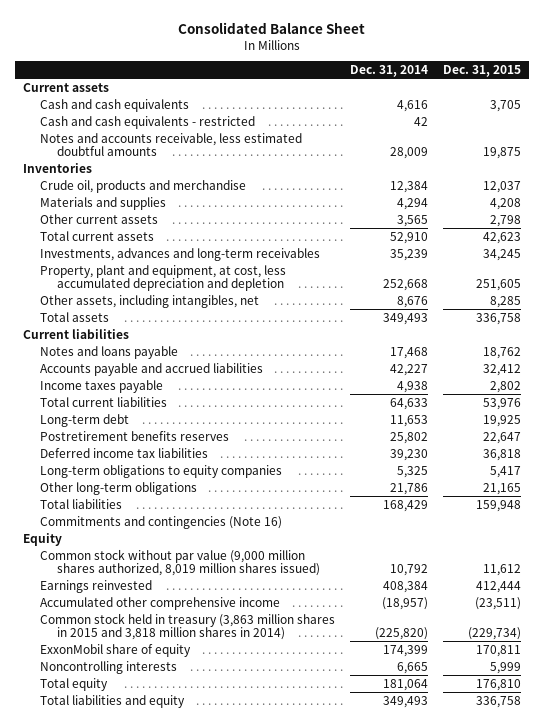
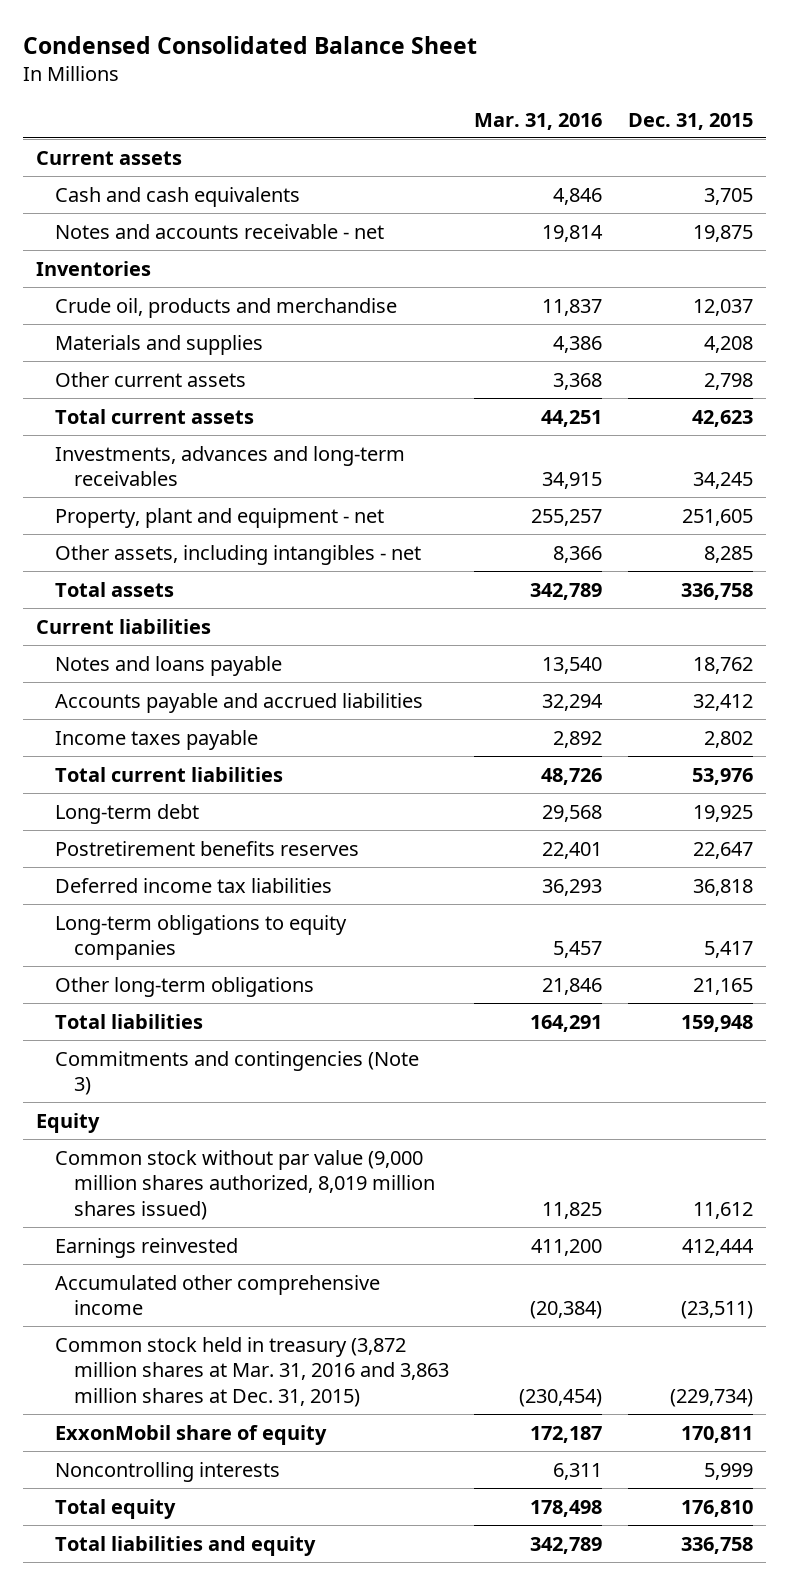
[178,21,366,34] Consolidated Balance Sheet -> [22,35,477,54] Condensed Consolidated Balance Sheet
[350,65,429,78] Dec. 31, 2014 -> none
none -> [474,112,603,130] Mar. 31, 2016
[40,115,256,129] Cash and cash equivalents - restricted -> none
[40,132,303,157] Notes and accounts receivable, less estimated doubtful amounts -> [54,223,384,239] Notes and accounts receivable - net
[40,264,287,292] Property, plant and equipment, at cost, less accumulated depreciation and depletion -> [54,507,384,528] Property, plant and equipment - net
[40,294,260,308] Other assets, including intangibles, net -> [54,544,421,565] Other assets, including intangibles - net
[40,515,283,529] Commitments and contingencies (Note 16) -> [54,1050,419,1096] Commitments and contingencies (Note 3)
[40,612,336,641] Common stock held in treasury (3,863 million shares in 2015 and 3,818 million shares in 2014) -> [54,1336,449,1407] Common stock held in treasury (3,872 million shares at Mar. 31, 2016 and 3,863 million shares at Dec. 31, 2015)

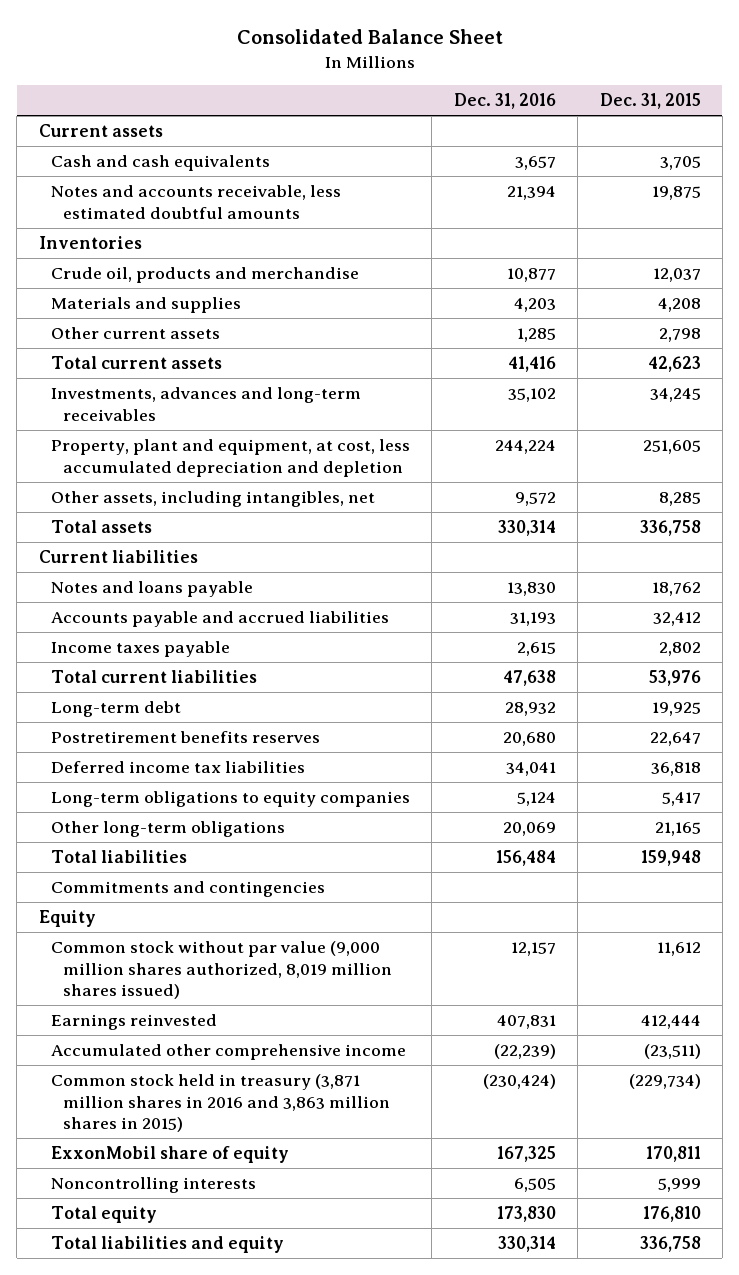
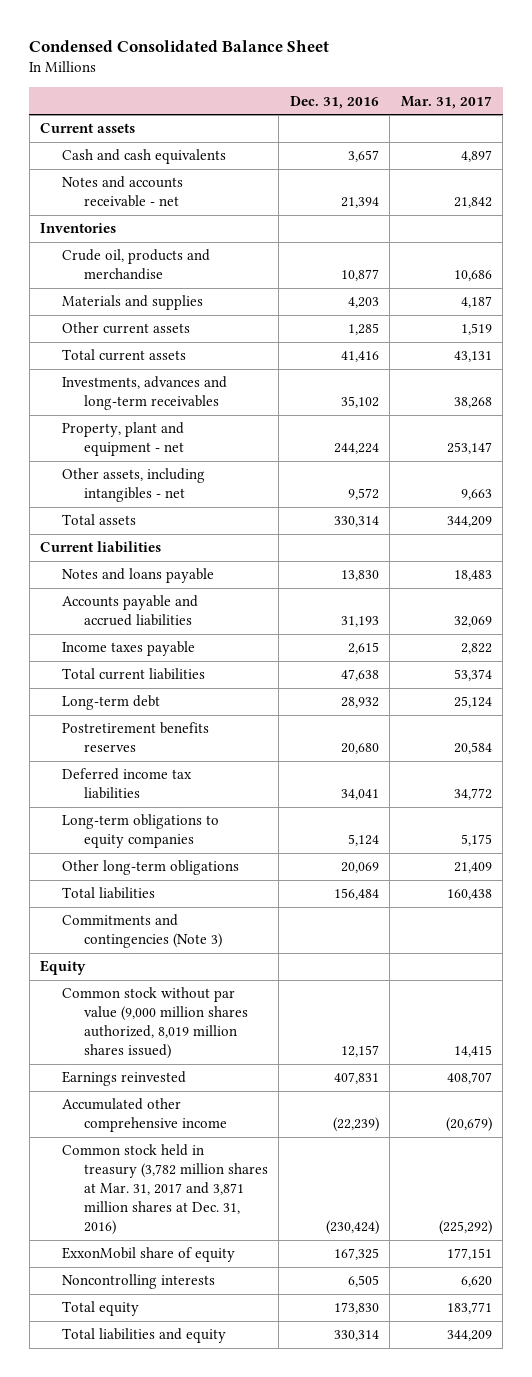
[236,29,503,45] Consolidated Balance Sheet -> [29,40,330,53] Condensed Consolidated Balance Sheet
[599,93,701,110] Dec. 31, 2015 -> none
none -> [400,95,492,109] Mar. 31, 2017
[50,184,341,219] Notes and accounts receivable, less estimated doubtful amounts -> [62,176,184,208] Notes and accounts receivable - net
[50,438,410,477] Property, plant and equipment, at cost, less accumulated depreciation and depletion -> [62,422,185,457] Property, plant and equipment - net
[50,490,375,507] Other assets, including intangibles, net -> [62,468,206,503] Other assets, including intangibles - net
[50,880,325,897] Commitments and contingencies -> [62,914,222,949] Commitments and contingencies (Note 3)
[50,1073,391,1133] Common stock held in treasury (3,871 million shares in 2016 and 3,863 million shares in 2015) -> [62,1144,268,1235] Common stock held in treasury (3,782 million shares at Mar. 31, 2017 and 3,871 million shares at Dec. 31, 2016)

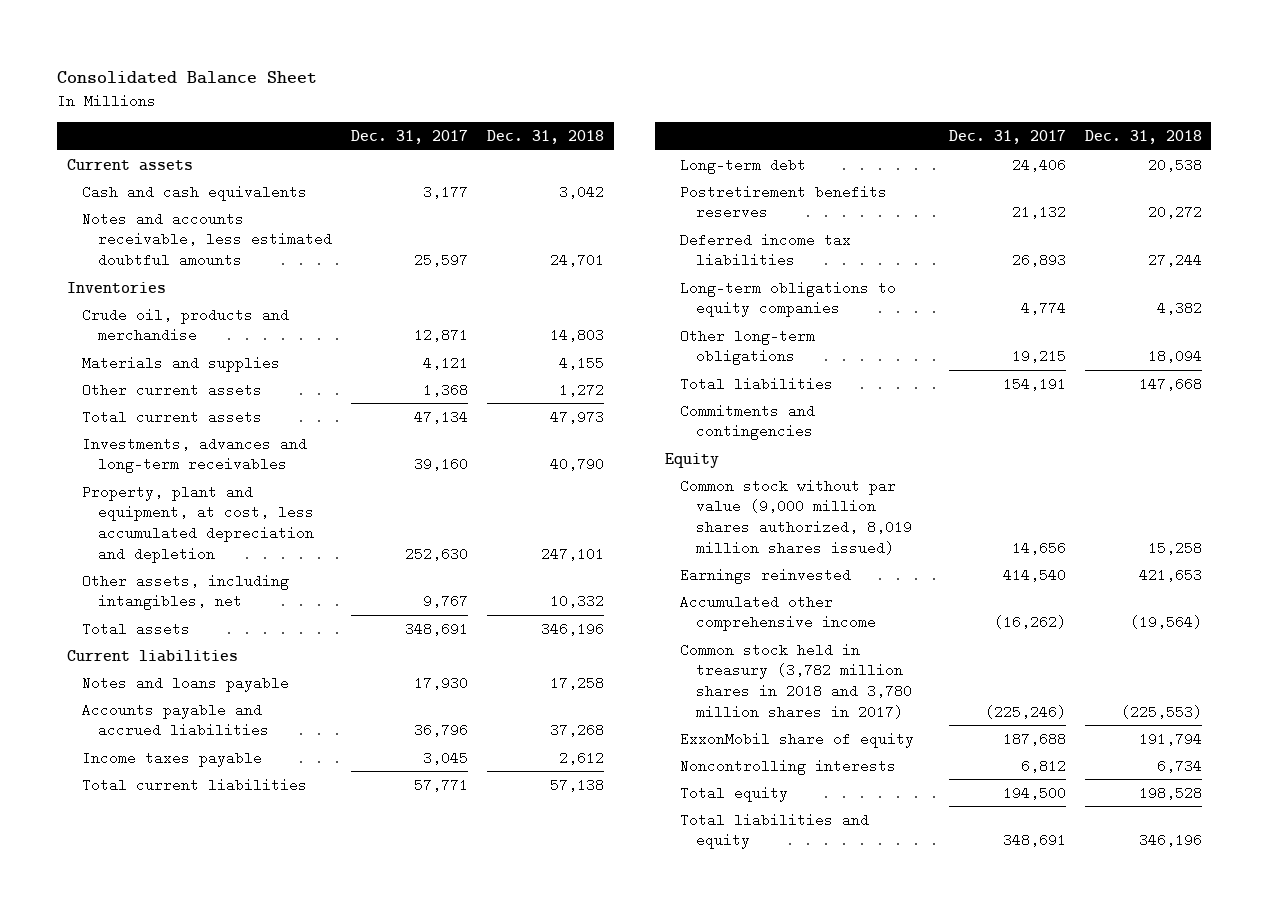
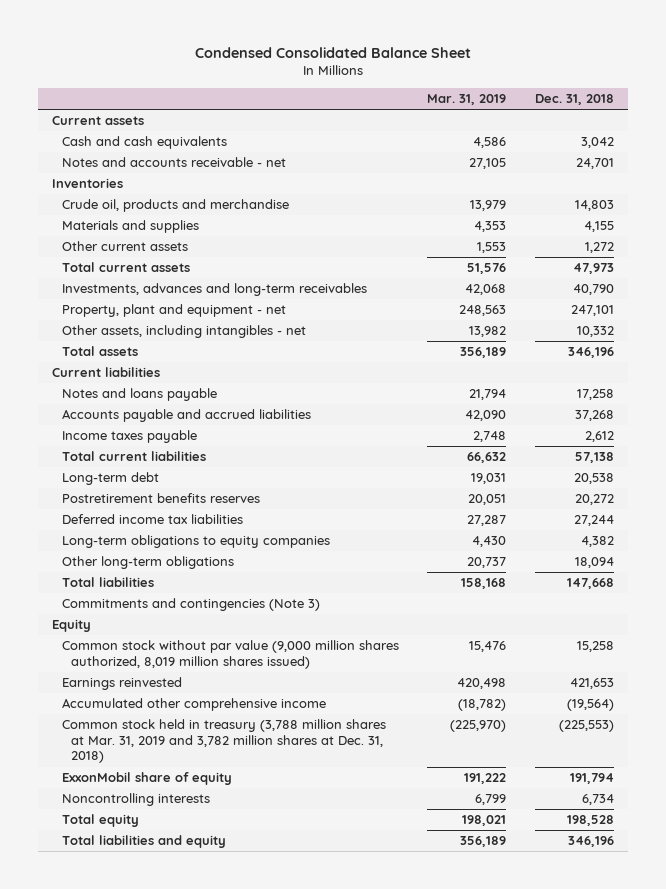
[57,71,318,85] Consolidated Balance Sheet -> [194,46,471,58] Condensed Consolidated Balance Sheet
[351,129,469,144] Dec. 31, 2017 -> none
none -> [427,94,507,106] Mar. 31, 2019
[82,211,333,267] Notes and accounts receivable, less estimated doubtful amounts -> [61,157,286,168] Notes and accounts receivable - net
[82,484,315,563] Property, plant and equipment, at cost, less accumulated depreciation and depletion -> [61,304,286,318] Property, plant and equipment - net
[82,573,290,611] Other assets, including intangibles, net -> [61,325,306,339] Other assets, including intangibles - net
[680,403,816,441] Commitments and contingencies -> [61,598,320,612] Commitments and contingencies (Note 3)
[680,642,912,719] Common stock held in treasury (3,782 million shares in 2018 and 3,780 million shares in 2017) -> [61,719,386,764] Common stock held in treasury (3,788 million shares at Mar. 31, 2019 and 3,782 million shares at Dec. 31, 2018)

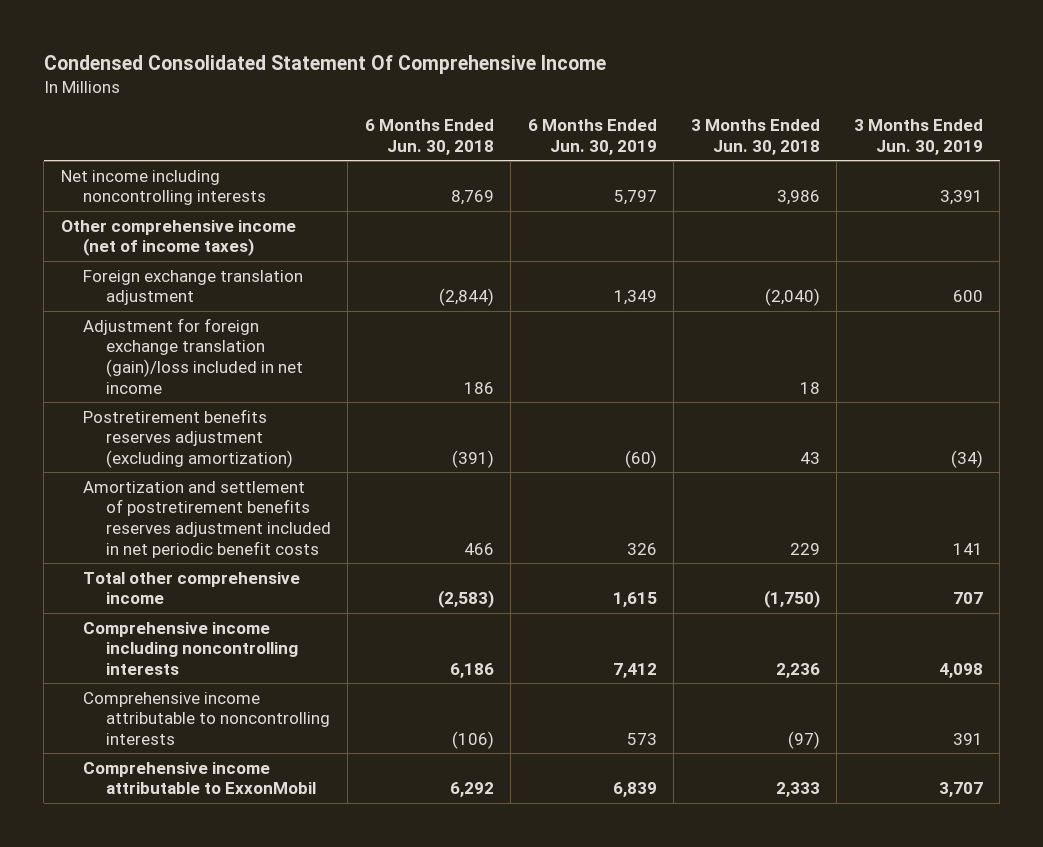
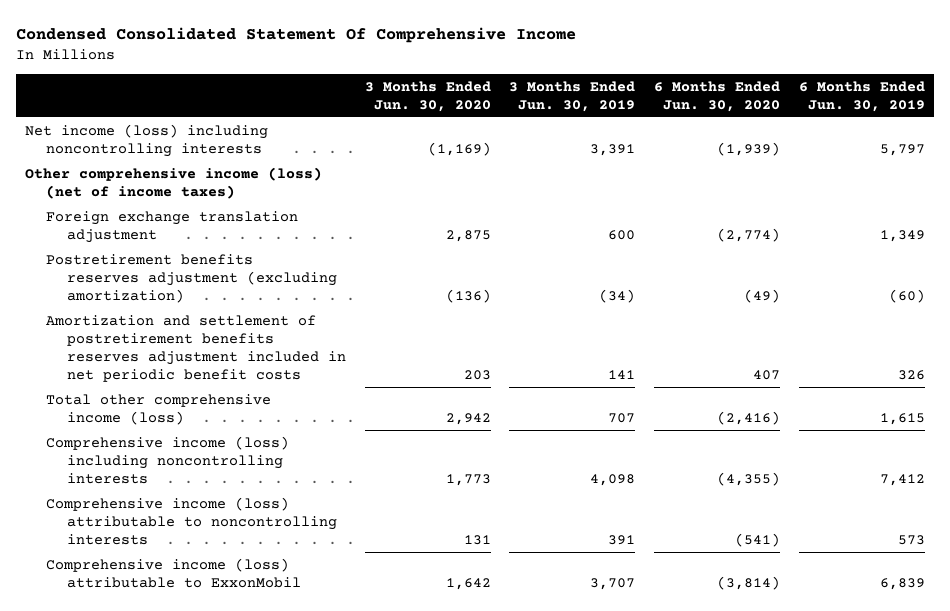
[364,119,494,155] 6 Months Ended Jun. 30, 2018 -> none
[690,119,820,155] 3 Months Ended Jun. 30, 2018 -> none
none -> [364,80,491,112] 3 Months Ended Jun. 30, 2020
none -> [653,80,780,112] 6 Months Ended Jun. 30, 2020
[60,169,267,206] Net income including noncontrolling interests -> [25,123,269,157] Net income (loss) including noncontrolling interests
[60,219,296,257] Other comprehensive income (net of income taxes) -> [25,166,323,199] Other comprehensive income (loss) (net of income taxes)
[83,317,303,394] Adjustment for foreign exchange translation (gain)/loss included in net income -> none
[83,571,301,605] Total other comprehensive income -> [46,393,272,425] Total other comprehensive income (loss)
[83,621,298,675] Comprehensive income including noncontrolling interests -> [46,435,290,484] Comprehensive income (loss) including noncontrolling interests
[83,691,330,745] Comprehensive income attributable to noncontrolling interests -> [46,496,337,545] Comprehensive income (loss) attributable to noncontrolling interests
[83,761,316,795] Comprehensive income attributable to ExxonMobil -> [46,557,301,588] Comprehensive income (loss) attributable to ExxonMobil

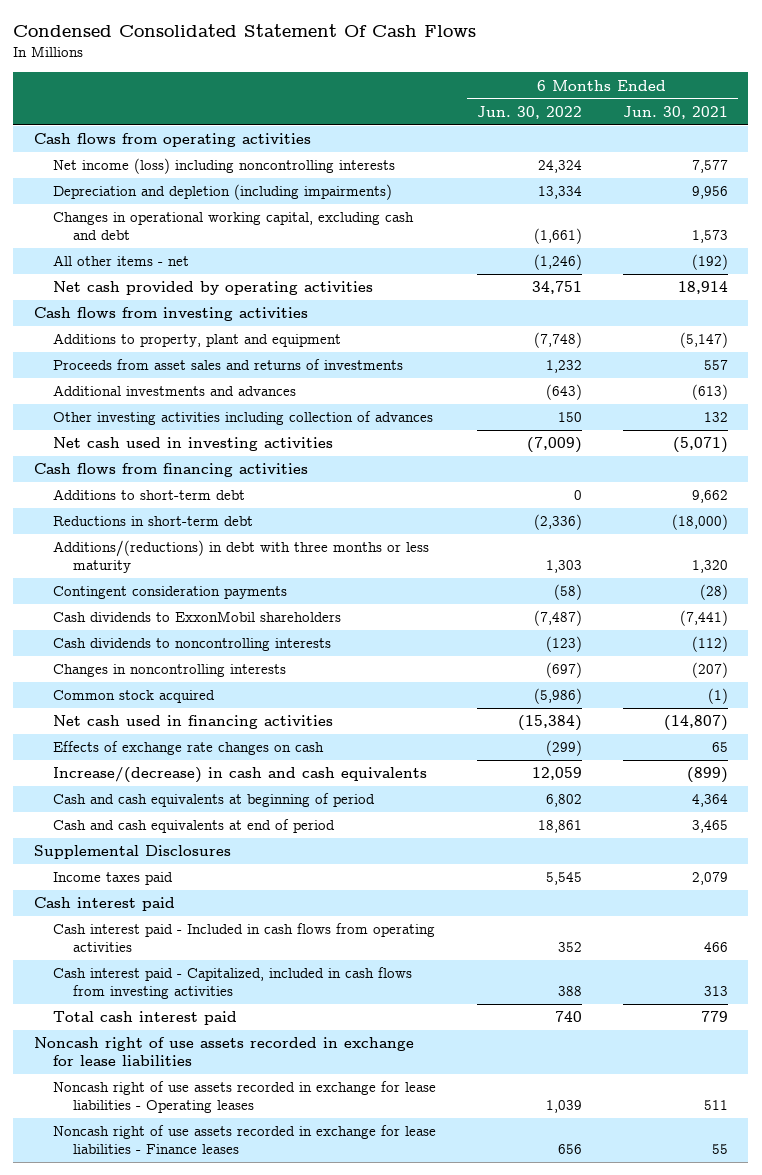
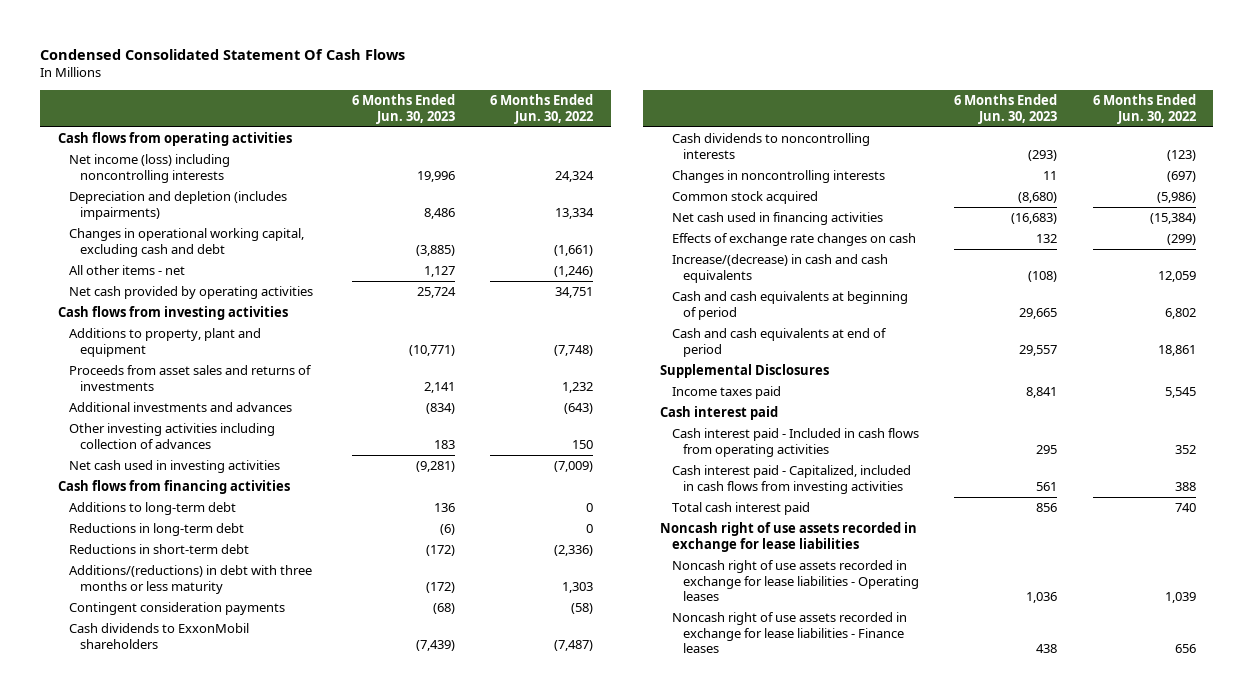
[622,105,728,119] Jun. 30, 2021 -> none
none -> [351,94,455,124] 6 Months Ended Jun. 30, 2023
[53,184,393,201] Depreciation and depletion (including impairments) -> [69,191,288,220] Depreciation and depletion (includes impairments)
[53,489,246,501] Additions to short-term debt -> [69,502,237,516] Additions to long-term debt
none -> [69,523,245,537] Reductions in long-term debt

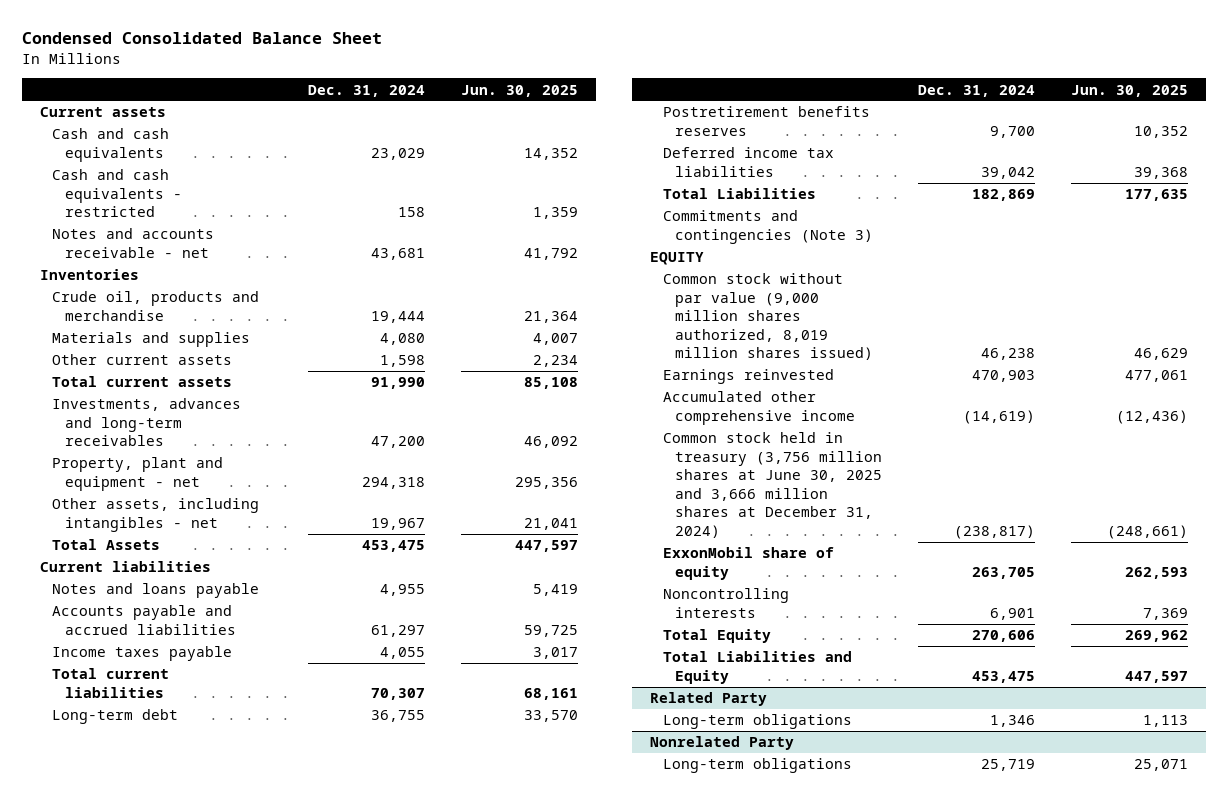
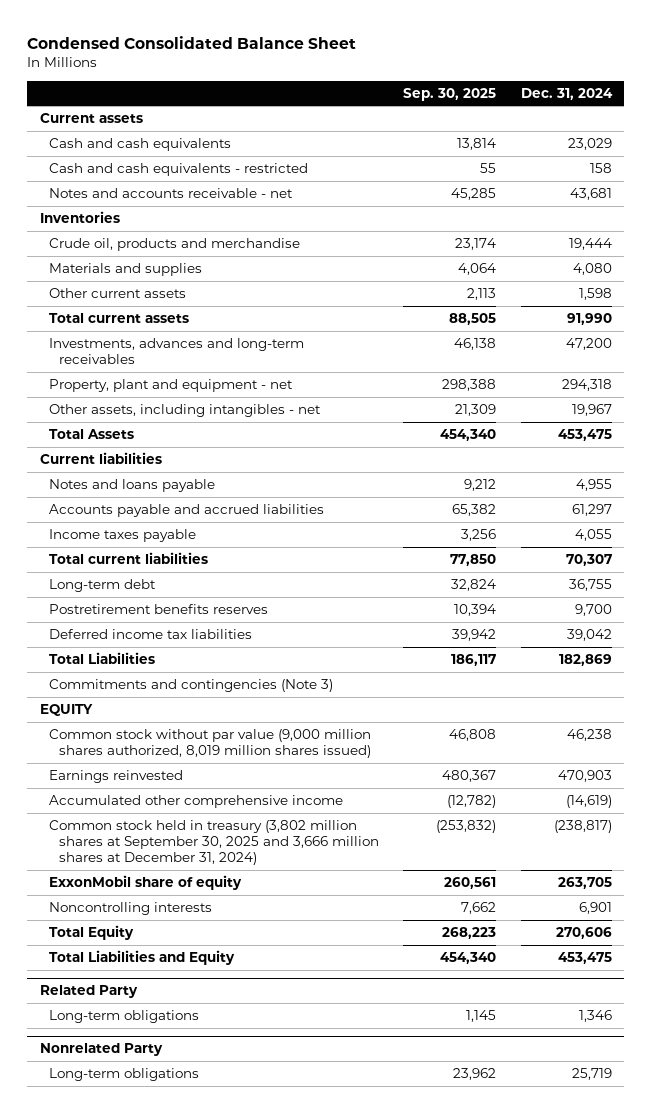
[460,84,578,97] Jun. 30, 2025 -> none
none -> [403,87,497,101] Sep. 30, 2025
[662,432,883,538] Common stock held in treasury (3,756 million shares at June 30, 2025 and 3,666 million shares at December 31, 2024) -> [49,820,379,866] Common stock held in treasury (3,802 million shares at September 30, 2025 and 3,666 million shares at December 31, 2024)

